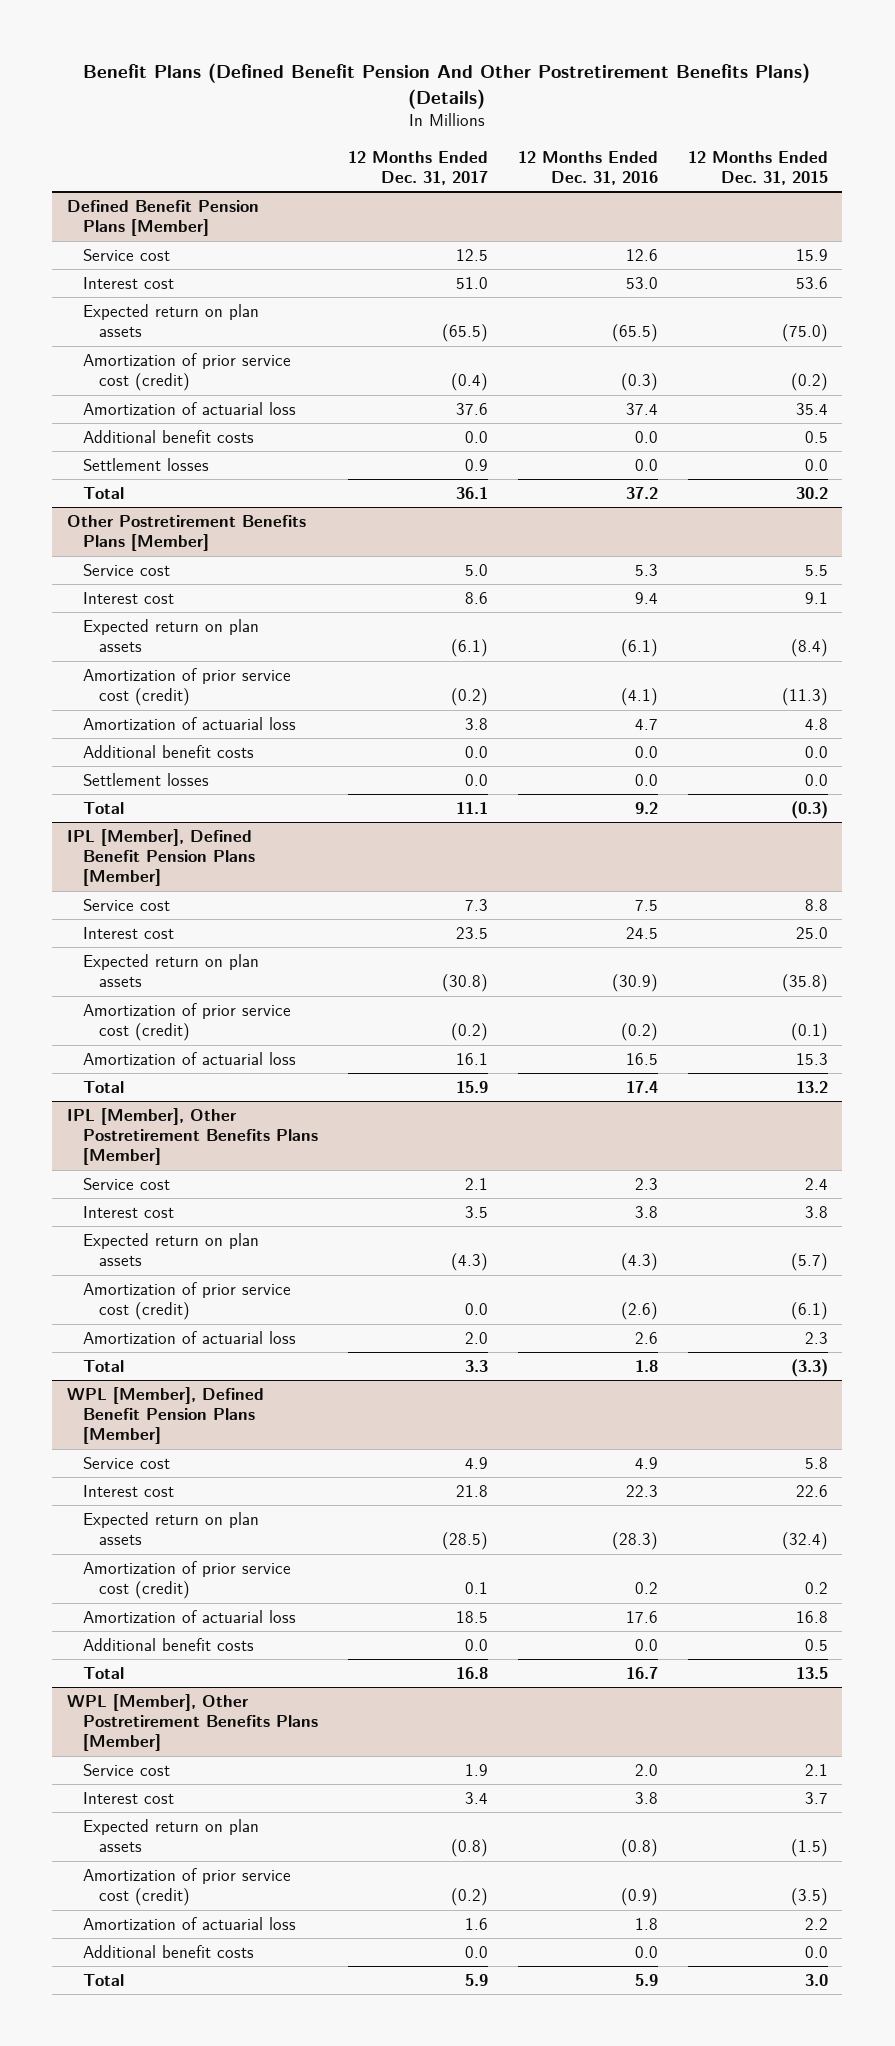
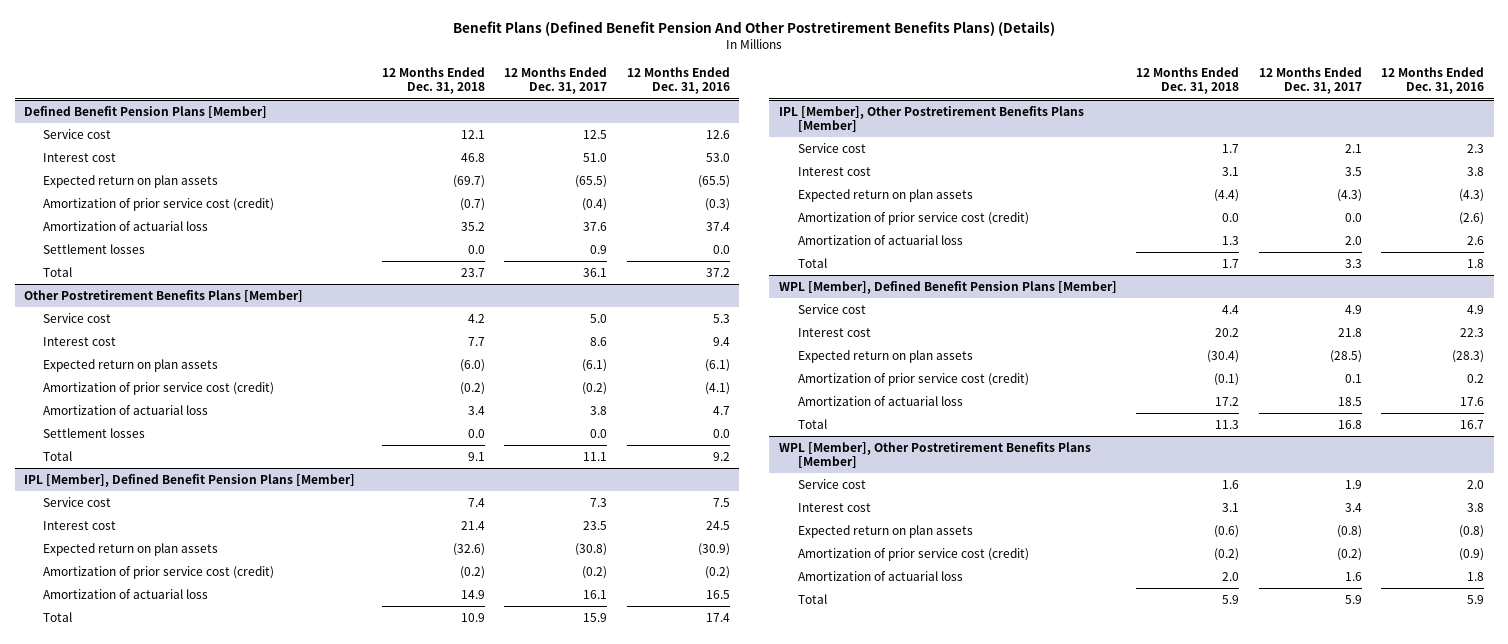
[687,150,828,185] 12 Months Ended Dec. 31, 2015 -> none
none -> [381,67,485,95] 12 Months Ended Dec. 31, 2018
[83,430,255,444] Additional benefit costs -> none
[83,745,255,759] Additional benefit costs -> none
[83,1638,255,1652] Additional benefit costs -> none
[83,1945,255,1959] Additional benefit costs -> none

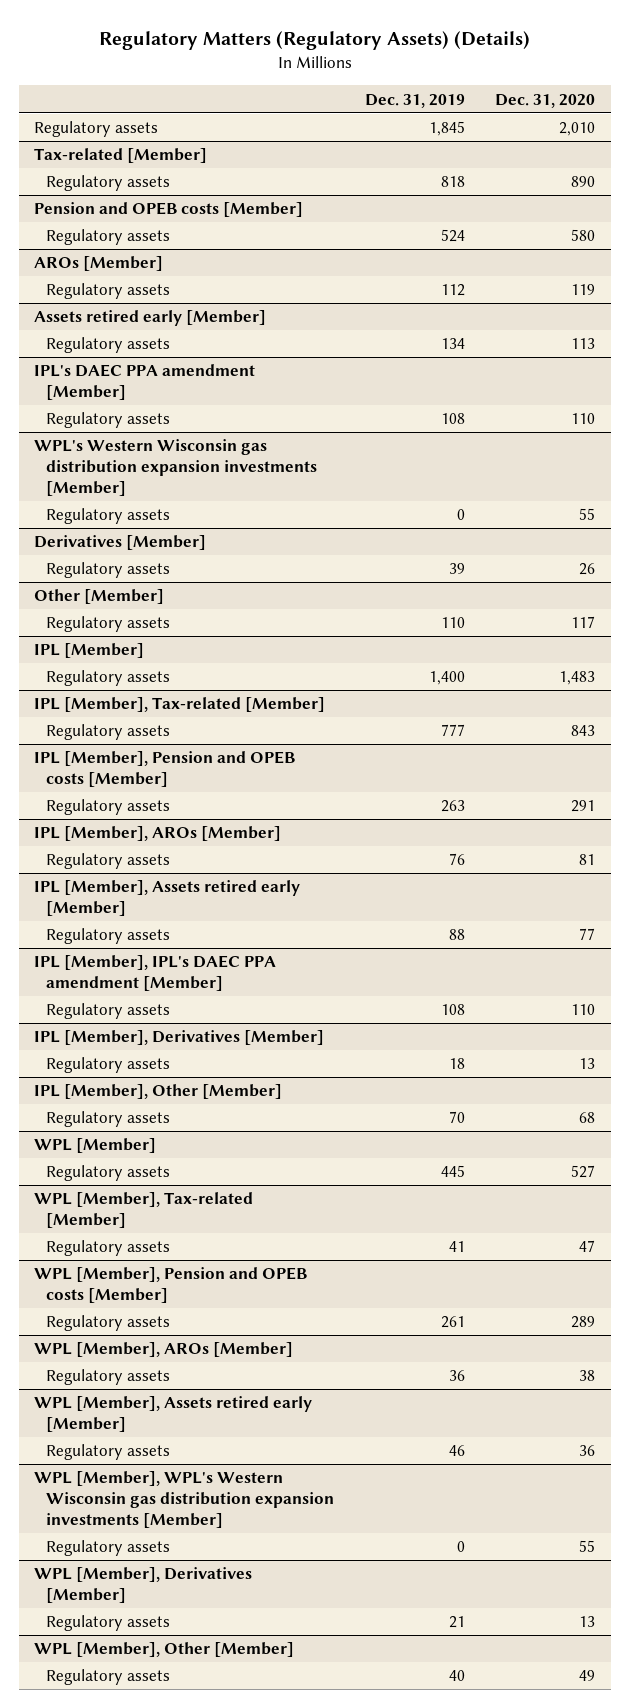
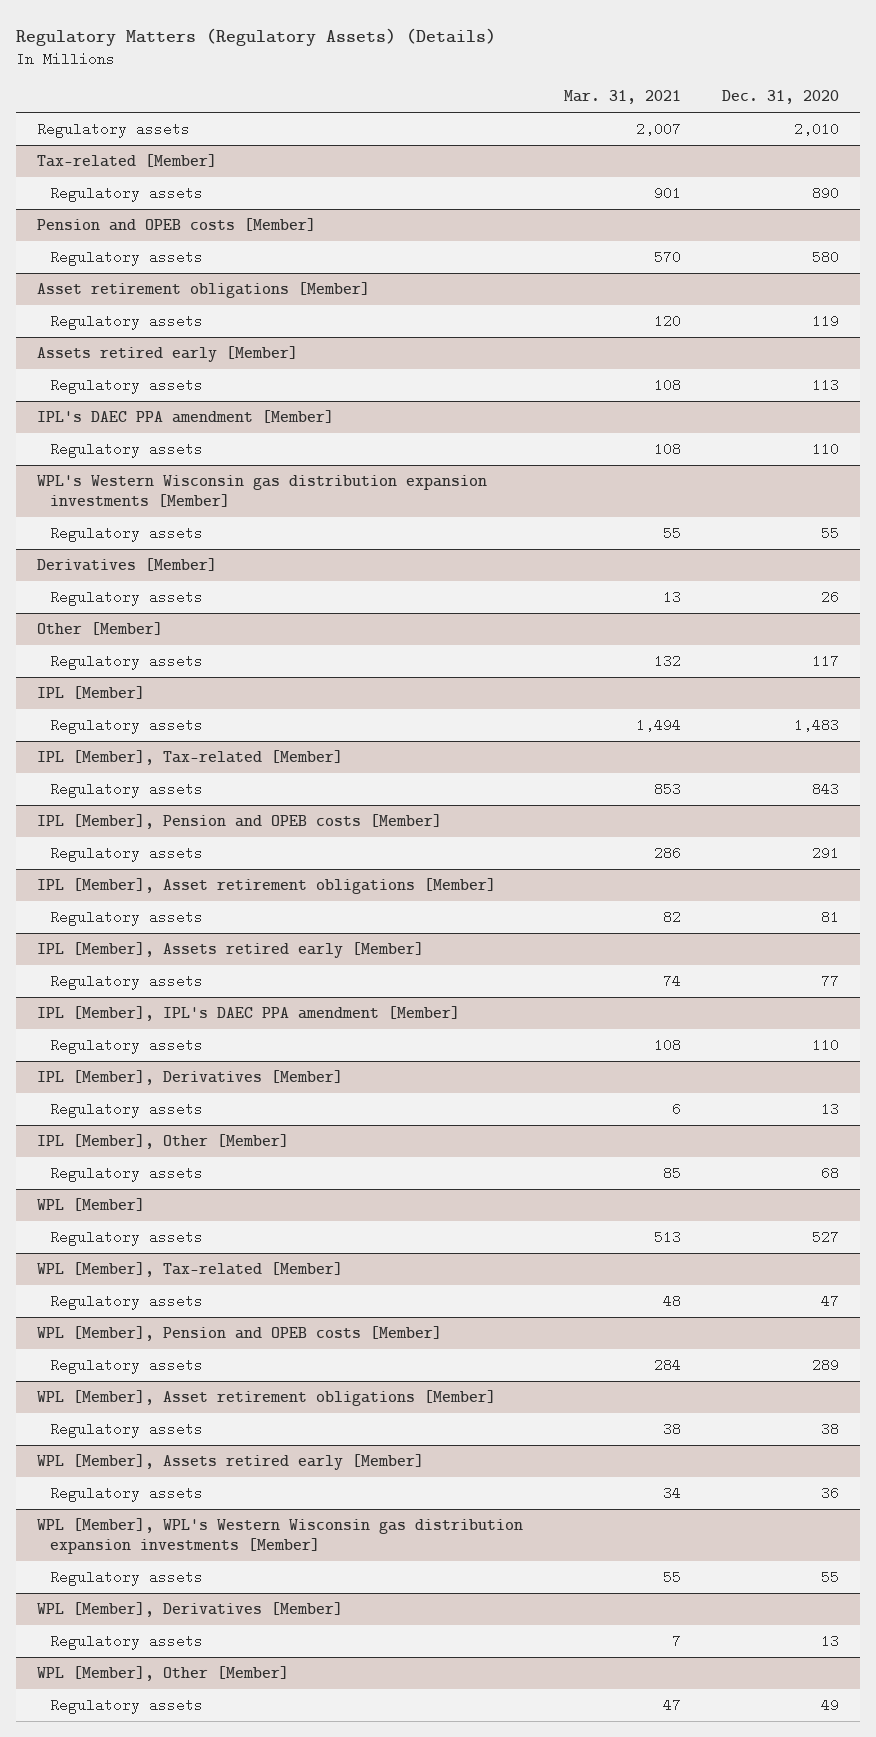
[364,93,465,108] Dec. 31, 2019 -> none
none -> [564,90,682,105] Mar. 31, 2021
[34,256,164,272] AROs [Member] -> [36,281,370,298] Asset retirement obligations [Member]
[34,826,282,842] IPL [Member], AROs [Member] -> none
none -> [36,877,496,894] IPL [Member], Asset retirement obligations [Member]
[34,1342,294,1358] WPL [Member], AROs [Member] -> none
none -> [36,1389,496,1406] WPL [Member], Asset retirement obligations [Member]

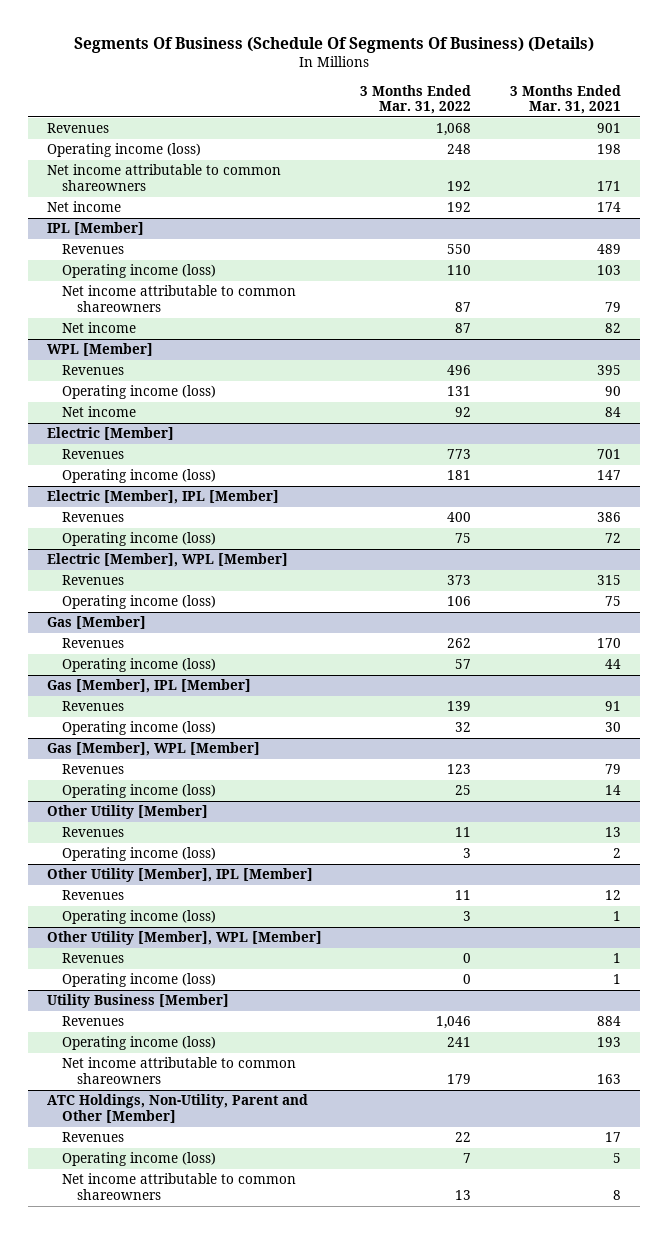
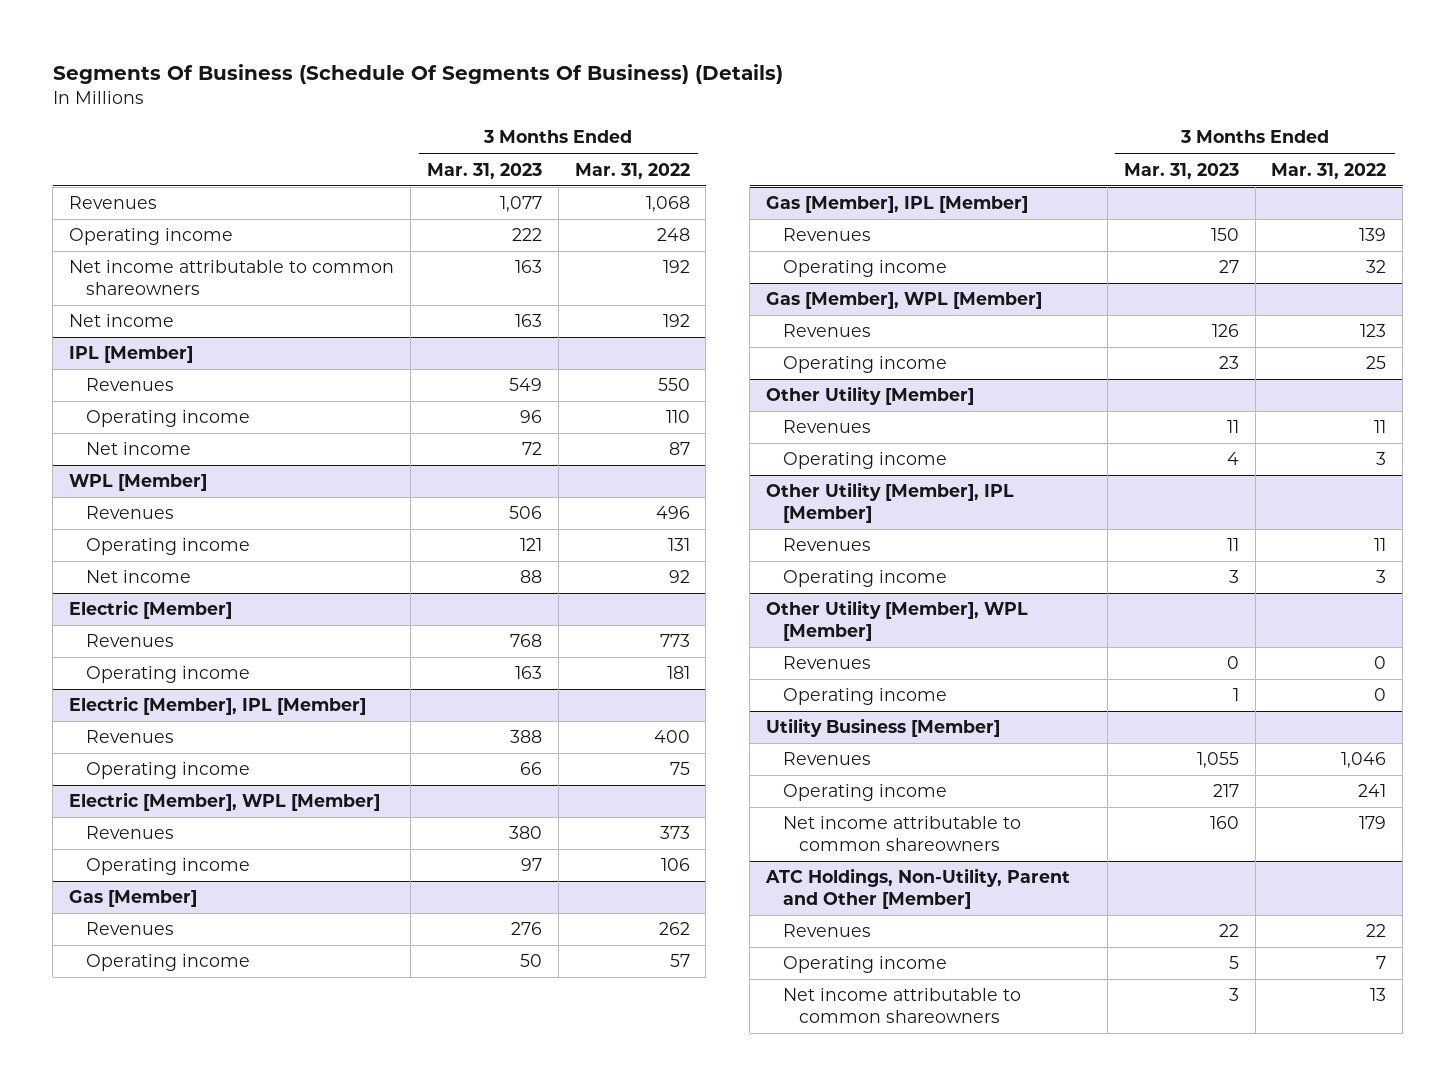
[509,84,621,115] 3 Months Ended Mar. 31, 2021 -> none
none -> [426,162,542,179] Mar. 31, 2023
[47,143,202,158] Operating income (loss) -> [69,228,234,246] Operating income
[61,285,296,312] Net income attributable to common shareowners -> none
[61,264,216,279] Operating income (loss) -> [85,410,250,428] Operating income
[61,385,216,400] Operating income (loss) -> [85,538,250,556] Operating income
[61,469,216,484] Operating income (loss) -> [85,666,250,684] Operating income
[61,532,216,547] Operating income (loss) -> [85,762,250,780] Operating income
[61,595,216,610] Operating income (loss) -> [85,858,250,876] Operating income
[61,658,216,673] Operating income (loss) -> [85,954,250,972] Operating income
[61,721,216,736] Operating income (loss) -> [782,260,947,278] Operating income
[61,784,216,799] Operating income (loss) -> [782,356,947,374] Operating income
[61,847,216,862] Operating income (loss) -> [782,452,947,470] Operating income
[61,910,216,925] Operating income (loss) -> [782,570,947,588] Operating income
[61,973,216,988] Operating income (loss) -> [782,688,947,706] Operating income
[61,1036,216,1051] Operating income (loss) -> [782,784,947,802] Operating income
[61,1152,216,1167] Operating income (loss) -> [782,956,947,974] Operating income

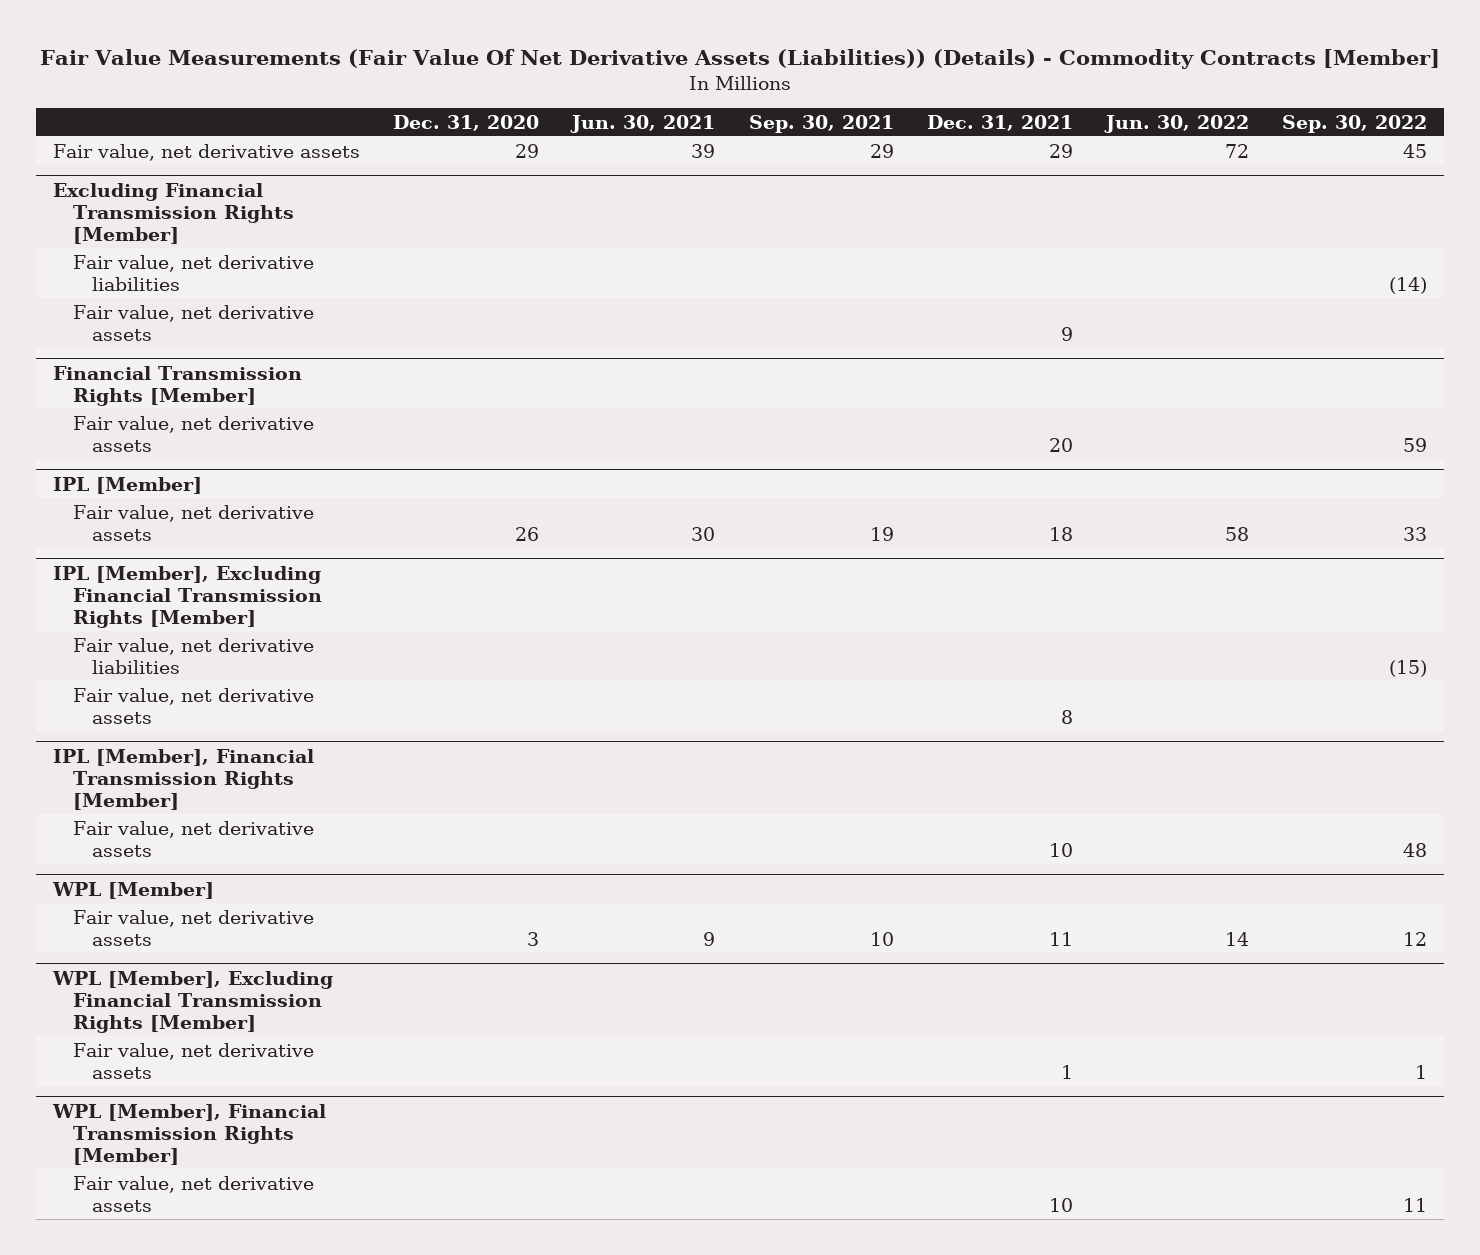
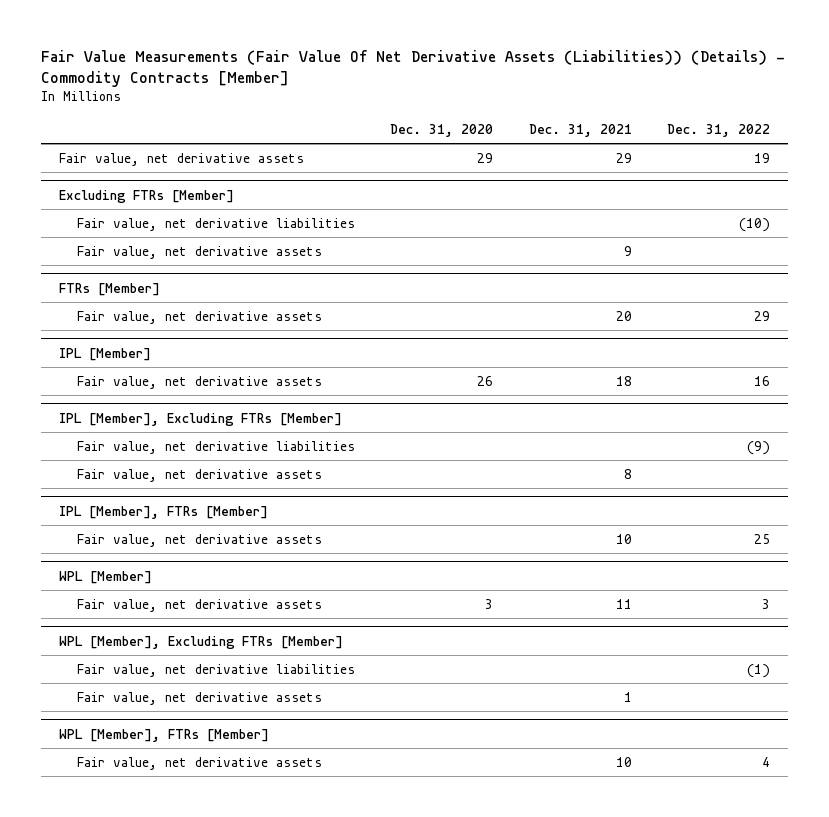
[570,114,716,133] Jun. 30, 2021 -> none
[748,114,894,133] Sep. 30, 2021 -> none
[1103,114,1249,133] Jun. 30, 2022 -> none
[1282,114,1428,133] Sep. 30, 2022 -> none
none -> [667,123,771,137] Dec. 31, 2022
[53,182,294,244] Excluding Financial Transmission Rights [Member] -> [58,189,234,203] Excluding FTRs [Member]
[53,365,303,406] Financial Transmission Rights [Member] -> [58,282,160,296] FTRs [Member]
[53,565,322,628] IPL [Member], Excluding Financial Transmission Rights [Member] -> none
none -> [58,412,342,426] IPL [Member], Excluding FTRs [Member]
[53,748,315,810] IPL [Member], Financial Transmission Rights [Member] -> none
none -> [58,505,268,519] IPL [Member], FTRs [Member]
[52,970,334,1033] WPL [Member], Excluding Financial Transmission Rights [Member] -> none
none -> [58,635,343,649] WPL [Member], Excluding FTRs [Member]
none -> [76,663,355,677] Fair value, net derivative liabilities
[52,1103,327,1165] WPL [Member], Financial Transmission Rights [Member] -> none
none -> [58,728,269,742] WPL [Member], FTRs [Member]

